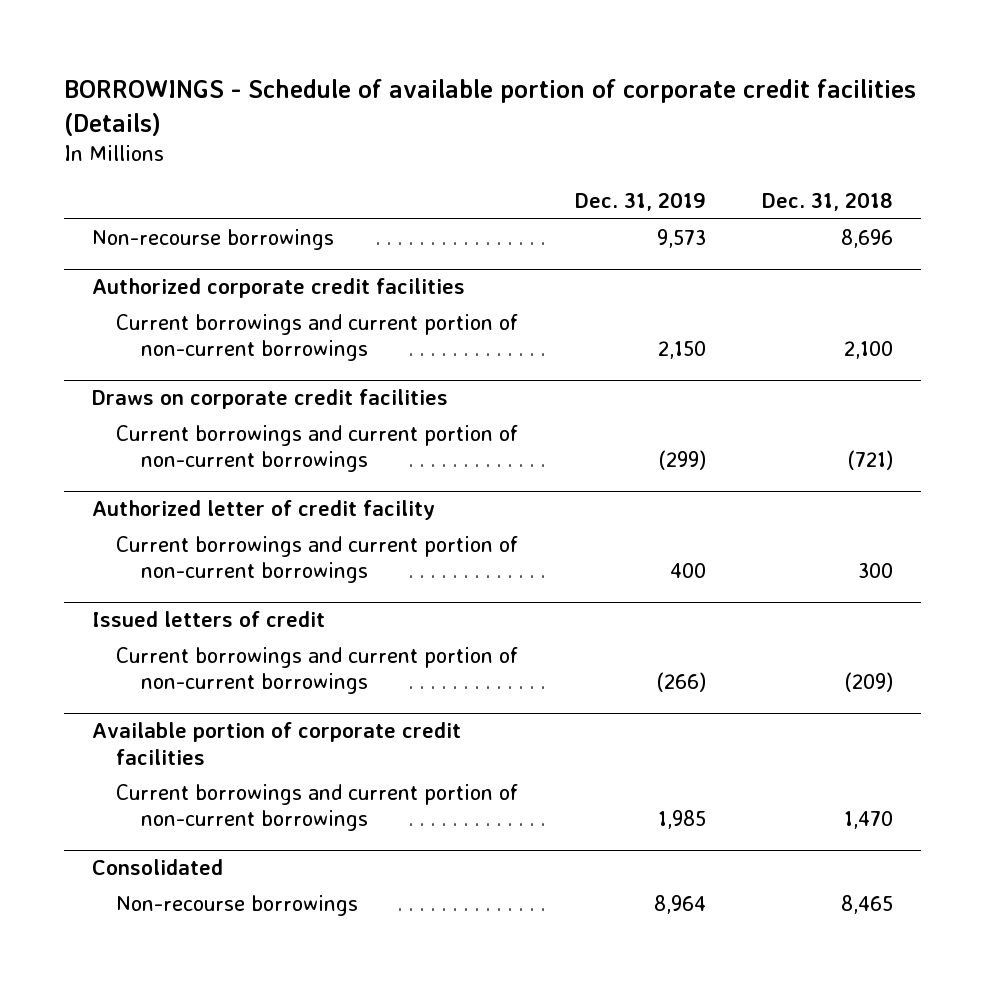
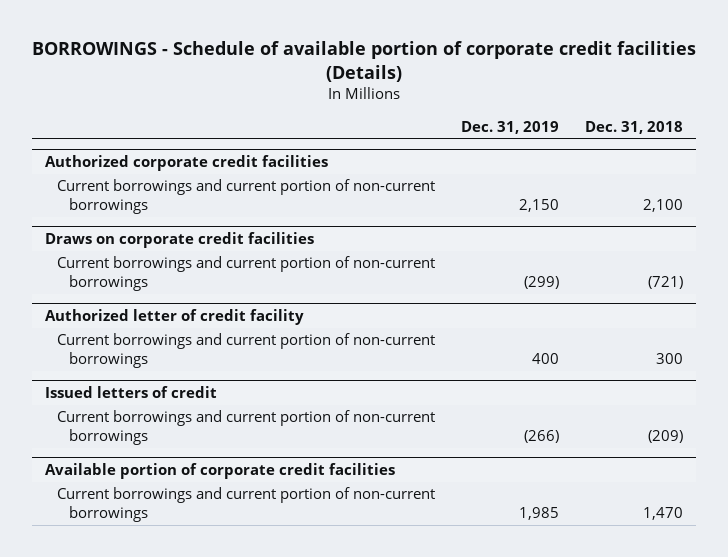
[91,229,334,251] Non-recourse borrowings -> none
[91,859,223,876] Consolidated -> none
[116,895,359,917] Non-recourse borrowings -> none

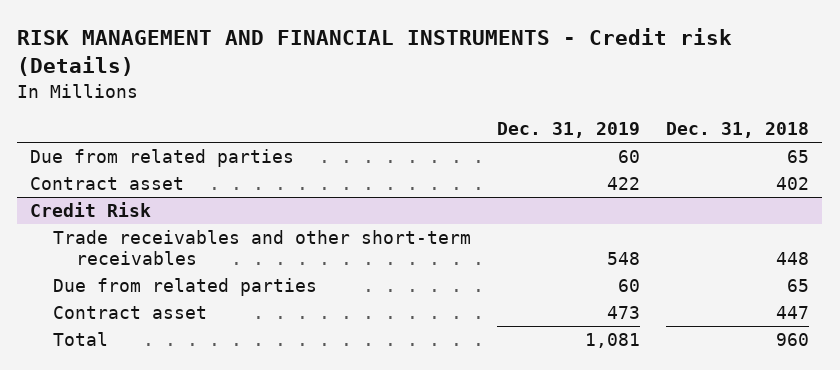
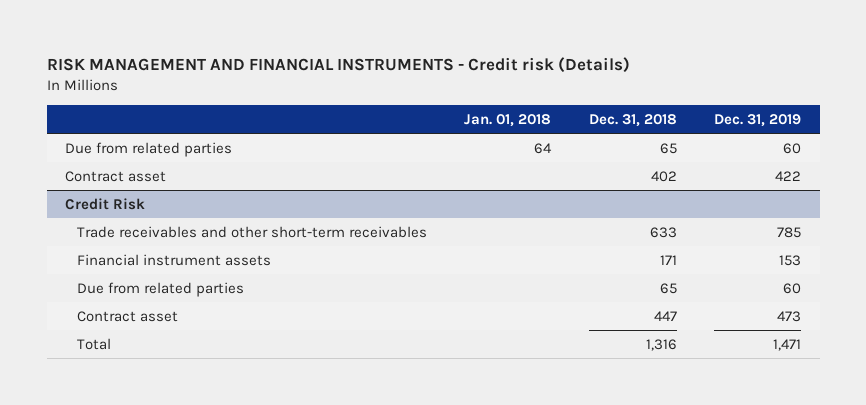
none -> [464,113,552,127] Jan. 01, 2018
[607,252,641,266] 548 -> [777,226,802,238] 785
[776,252,810,266] 448 -> [649,226,677,238] 633
none -> [77,253,272,266] Financial instrument assets
[585,332,641,348] 1,081 -> [773,338,802,351] 1,471
[776,332,810,346] 960 -> [645,338,677,351] 1,316

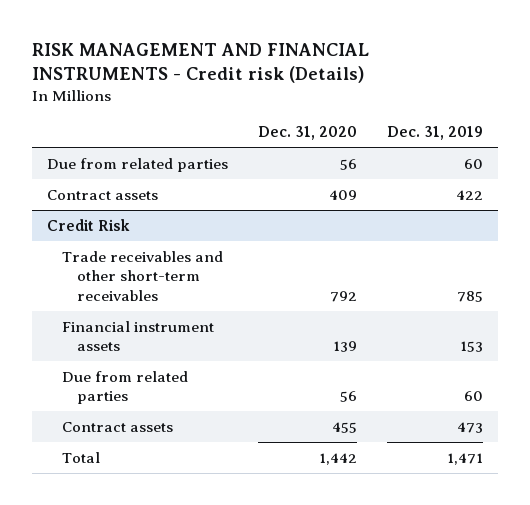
[464,113,552,127] Jan. 01, 2018 -> none
[588,113,677,127] Dec. 31, 2018 -> none
none -> [257,126,357,141] Dec. 31, 2020
[65,170,167,182] Contract asset -> [46,189,158,200] Contract assets
[77,310,179,322] Contract asset -> [61,421,173,432] Contract assets

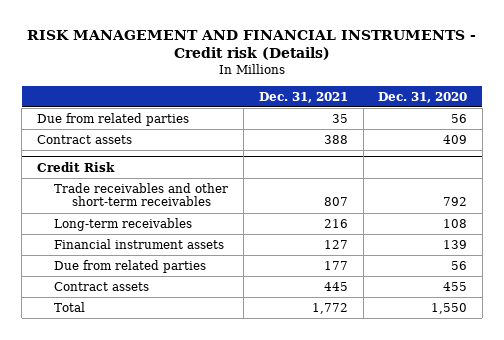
[386,126,483,141] Dec. 31, 2019 -> none
none -> [258,91,348,103] Dec. 31, 2021
none -> [54,217,193,231] Long-term receivables
[318,452,357,465] 1,442 -> [431,302,468,314] 1,550

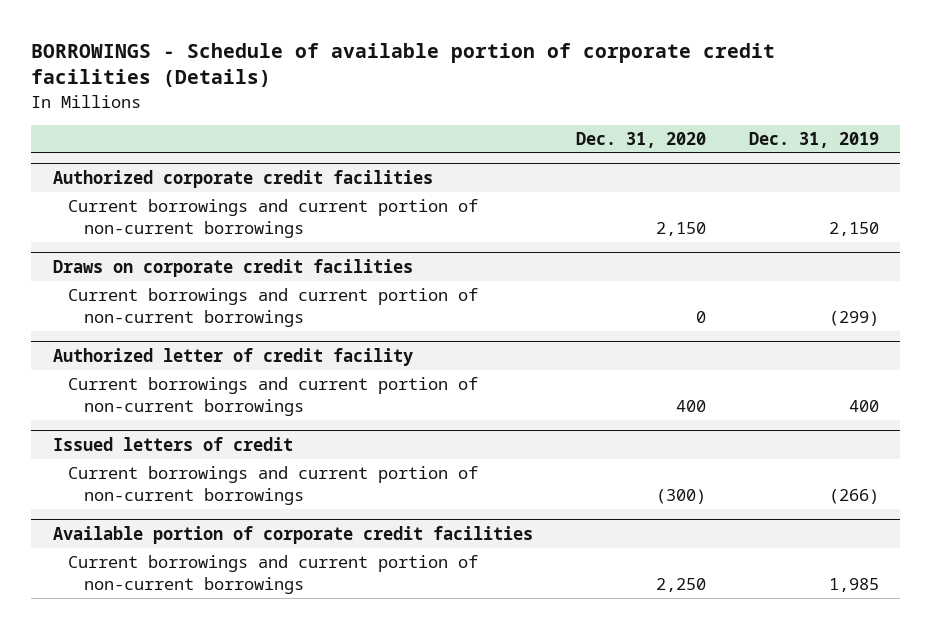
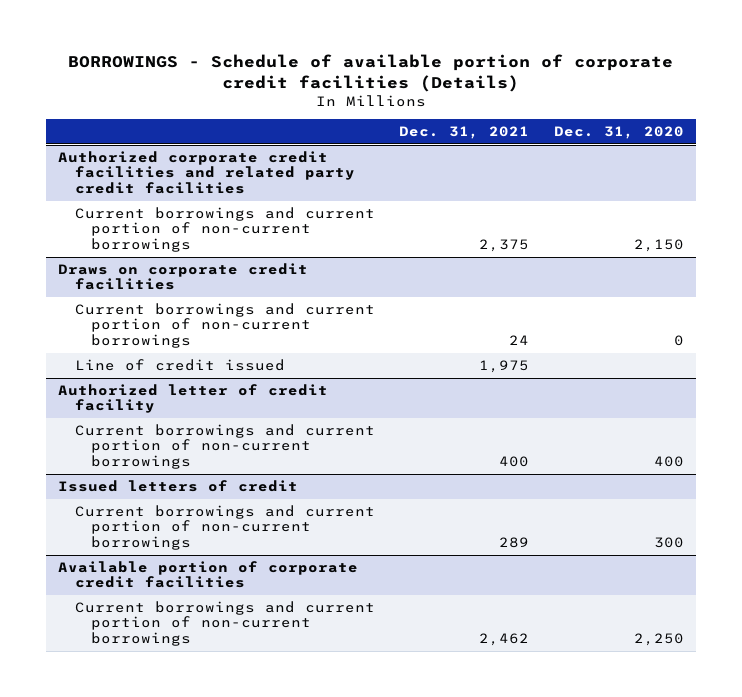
[748,131,879,148] Dec. 31, 2019 -> none
none -> [399,126,530,140] Dec. 31, 2021
[52,170,433,189] Authorized corporate credit facilities -> [58,151,355,194] Authorized corporate credit facilities and related party credit facilities
none -> [74,359,285,372] Line of credit issued
[655,489,706,505] (300) -> [653,536,684,548] 300

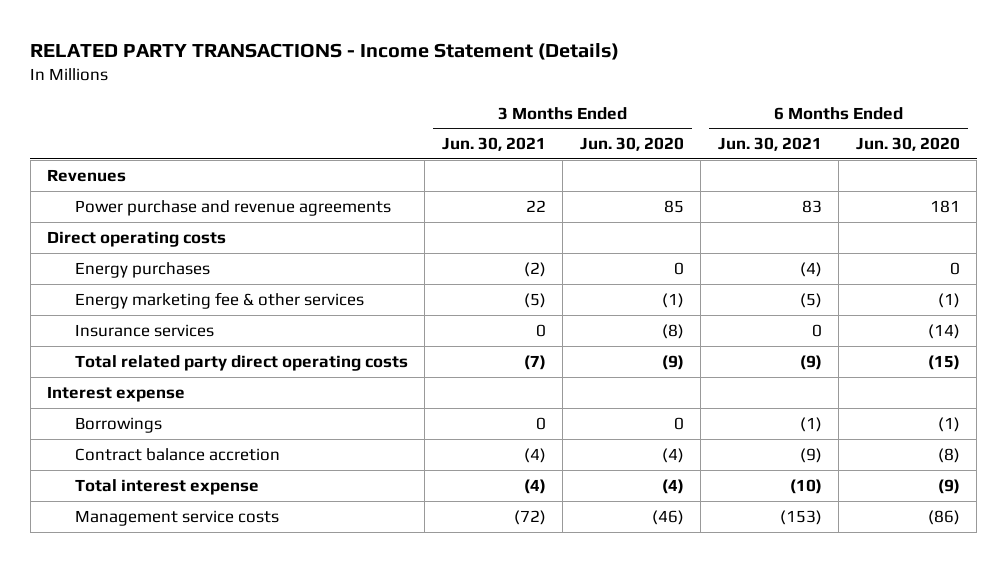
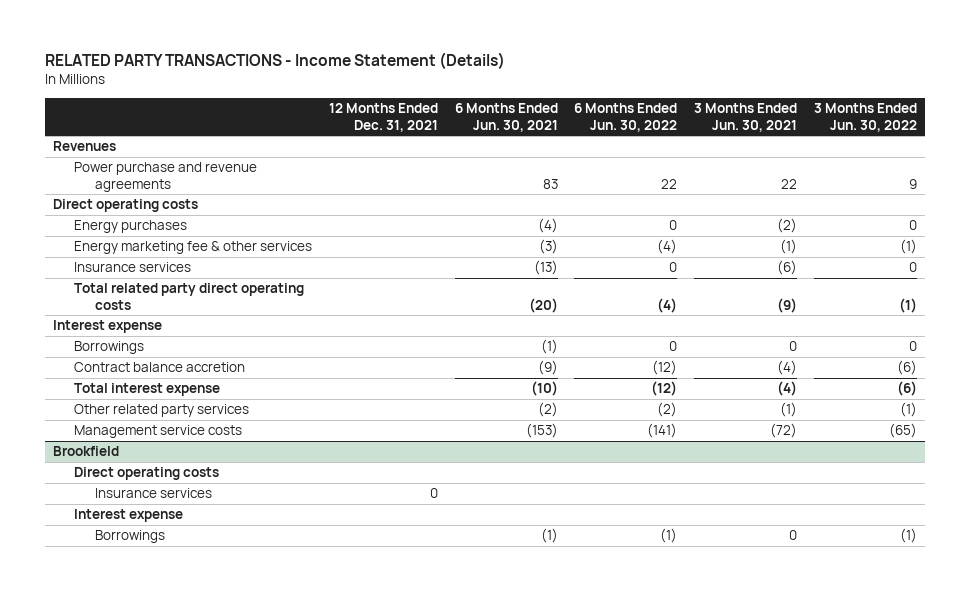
[579,137,684,152] Jun. 30, 2020 -> none
[855,137,960,152] Jun. 30, 2020 -> none
none -> [328,103,438,132] 12 Months Ended Dec. 31, 2021
none -> [574,103,678,132] 6 Months Ended Jun. 30, 2022
none -> [814,103,918,132] 3 Months Ended Jun. 30, 2022
[523,292,546,308] (5) -> [780,239,798,255] (1)
[799,292,822,308] (5) -> [538,239,558,255] (3)
[535,323,546,337] 0 -> [777,260,798,276] (6)
[811,323,822,337] 0 -> [533,260,558,276] (13)
[523,354,546,370] (7) -> [777,297,798,313] (9)
[799,354,822,370] (9) -> [528,297,558,313] (20)
none -> [74,404,250,418] Other related party services
none -> [52,446,119,457] Brookfield
none -> [74,467,220,481] Direct operating costs
none -> [95,488,213,499] Insurance services
none -> [74,509,184,523] Interest expense
none -> [95,530,166,544] Borrowings

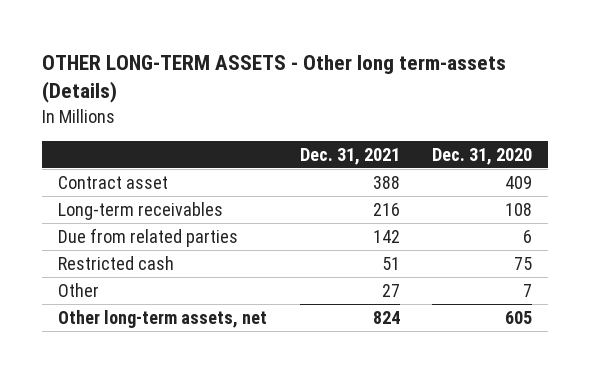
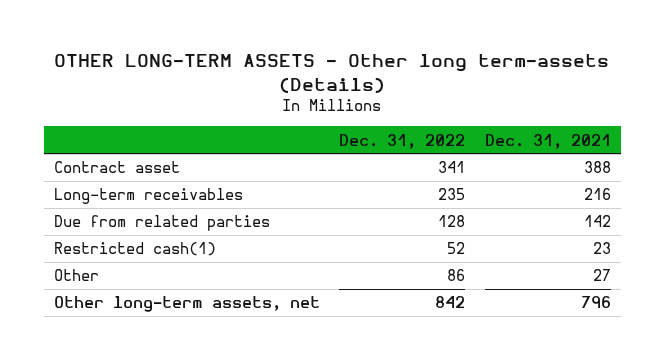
[431,147,532,165] Dec. 31, 2020 -> none
none -> [339,133,466,149] Dec. 31, 2022
[58,255,175,270] Restricted cash -> [53,242,216,257] Restricted cash(1)
[381,256,400,270] 51 -> [593,242,612,255] 23
[372,310,400,324] 824 -> [581,296,612,309] 796

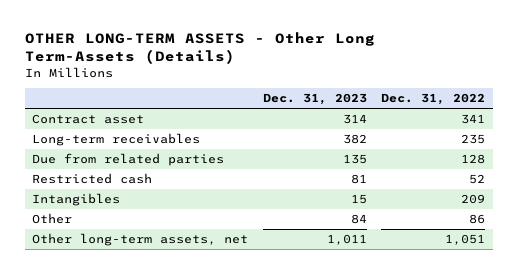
[54,54,610,93] OTHER LONG-TERM ASSETS - Other long term-assets (Details) -> [25,32,376,64] OTHER LONG-TERM ASSETS - Other Long Term-Assets (Details)
[485,133,612,149] Dec. 31, 2021 -> none
none -> [262,93,367,106] Dec. 31, 2023
[53,242,216,257] Restricted cash(1) -> [32,173,153,185] Restricted cash
none -> [32,193,121,207] Intangibles
[435,296,466,309] 842 -> [445,234,486,246] 1,051

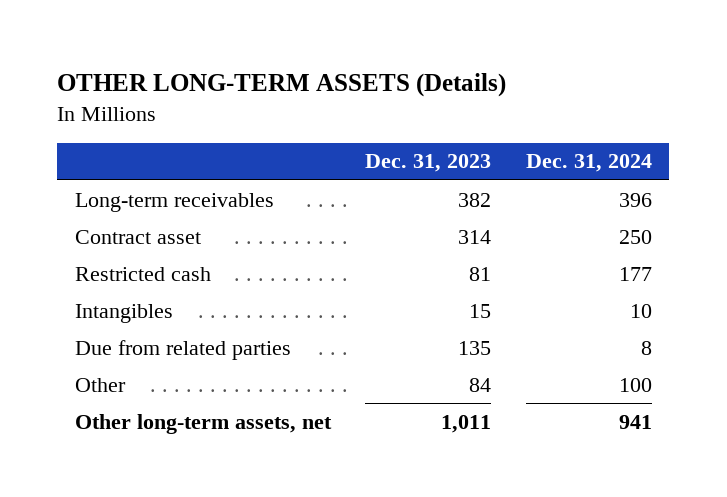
[25,32,376,64] OTHER LONG-TERM ASSETS - Other Long Term-Assets (Details) -> [57,73,507,98] OTHER LONG-TERM ASSETS (Details)
[381,93,486,106] Dec. 31, 2022 -> none
none -> [525,154,652,173] Dec. 31, 2024
[32,114,145,125] Contract asset -> [74,229,201,244] Contract asset
[32,153,225,167] Due from related parties -> [74,339,291,360] Due from related parties

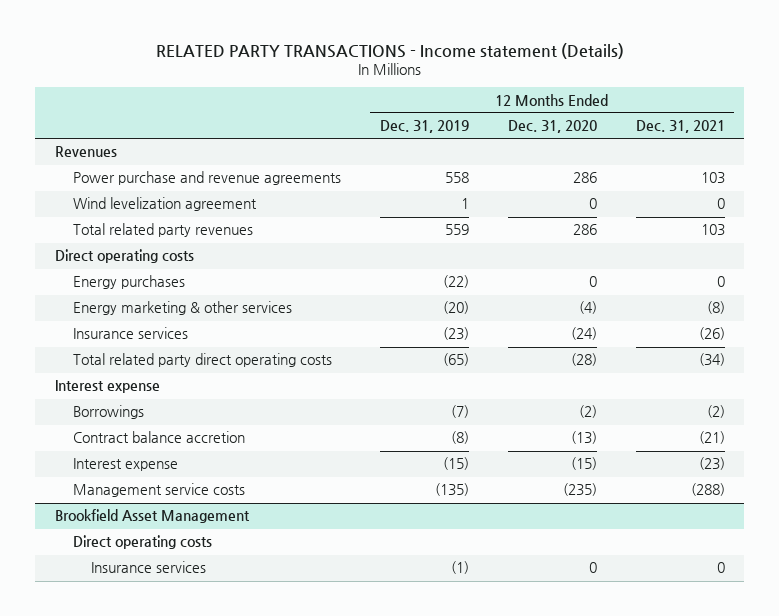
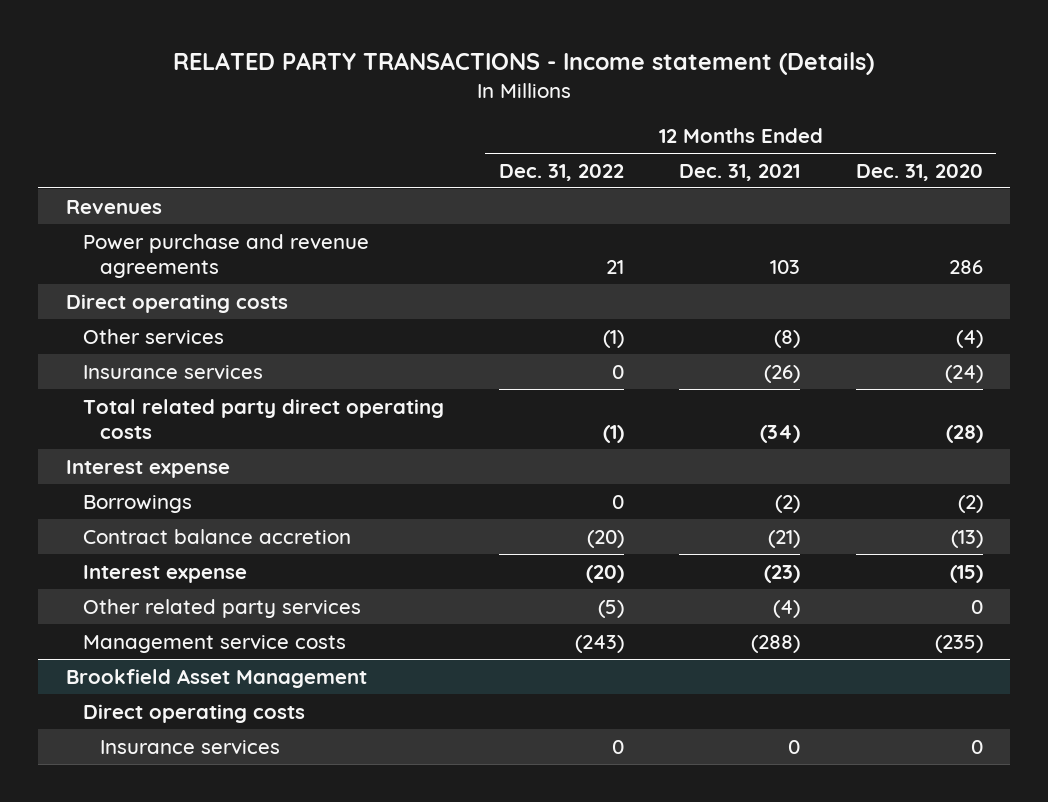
[379,120,469,134] Dec. 31, 2019 -> none
none -> [499,163,625,181] Dec. 31, 2022
[72,197,257,212] Wind levelization agreement -> none
[72,223,253,238] Total related party revenues -> none
[72,275,185,290] Energy purchases -> none
[72,301,292,316] Energy marketing & other services -> [83,328,225,344] Other services
none -> [83,598,362,618] Other related party services

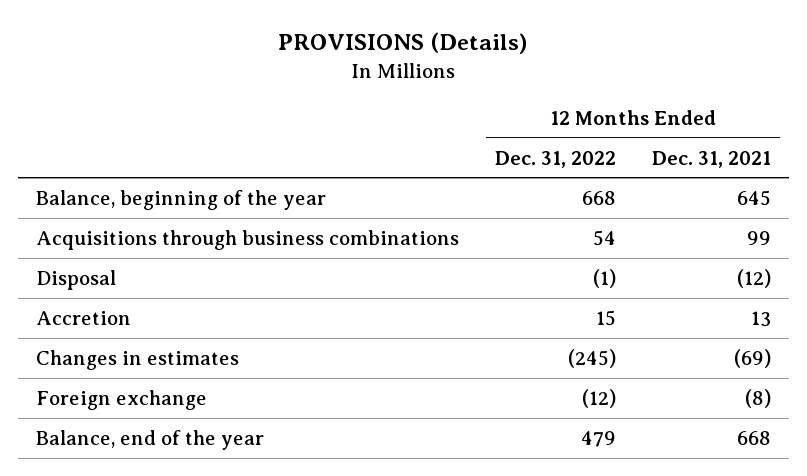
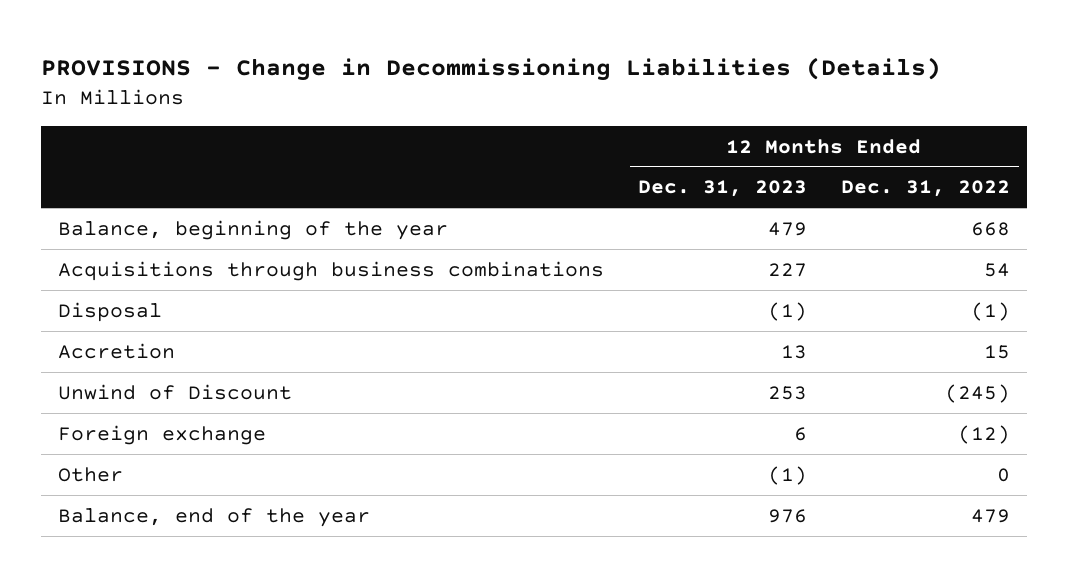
[278,31,528,54] PROVISIONS (Details) -> [41,56,942,81] PROVISIONS - Change in Decommissioning Liabilities (Details)
[651,150,771,168] Dec. 31, 2021 -> none
none -> [638,180,808,198] Dec. 31, 2023
[35,349,239,370] Changes in estimates -> [58,383,293,400] Unwind of Discount
none -> [58,466,124,482] Other

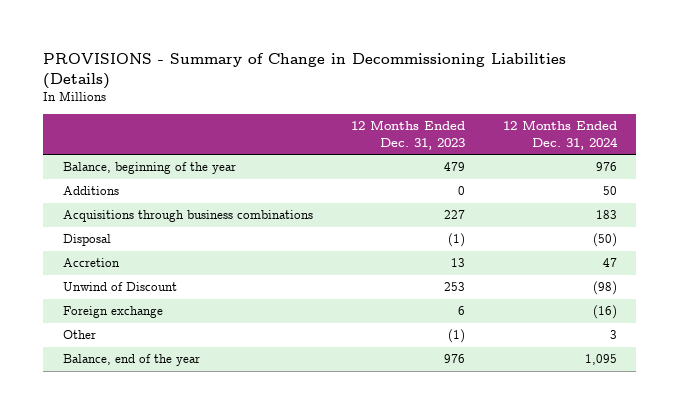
[41,56,942,81] PROVISIONS - Change in Decommissioning Liabilities (Details) -> [43,52,567,89] PROVISIONS - Summary of Change in Decommissioning Liabilities (Details)
[841,180,1011,198] Dec. 31, 2022 -> none
none -> [502,120,618,150] 12 Months Ended Dec. 31, 2024
none -> [62,186,119,196] Additions

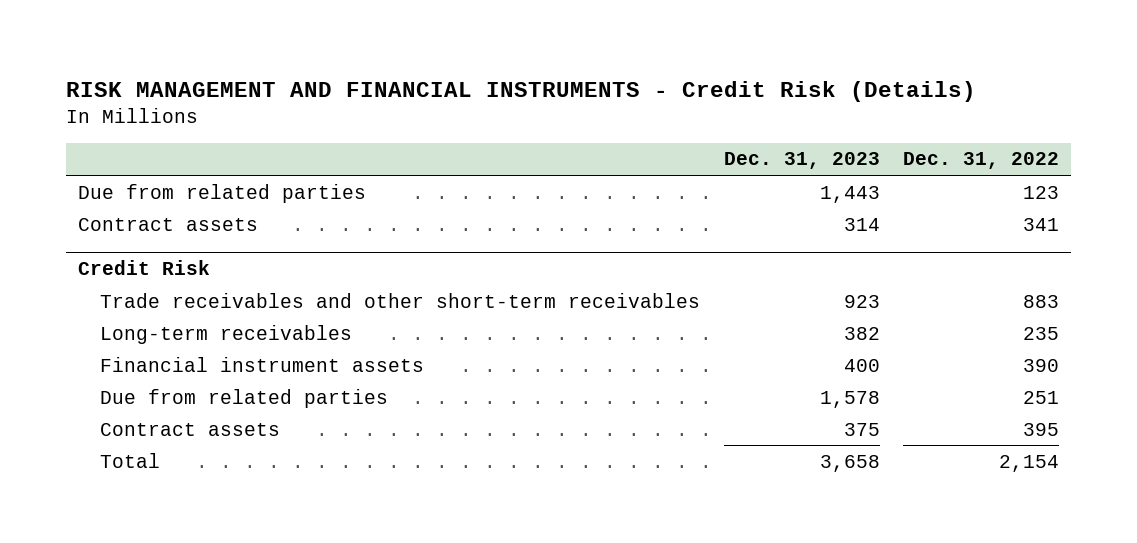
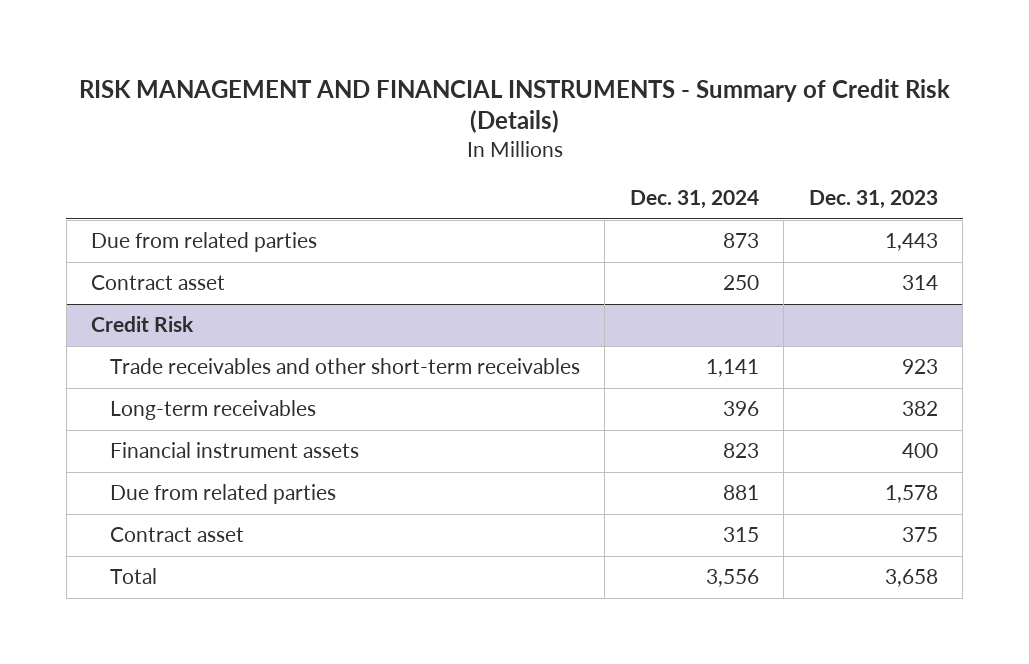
[66,80,977,102] RISK MANAGEMENT AND FINANCIAL INSTRUMENTS - Credit Risk (Details) -> [78,78,950,134] RISK MANAGEMENT AND FINANCIAL INSTRUMENTS - Summary of Credit Risk (Details)
[902,152,1059,170] Dec. 31, 2022 -> none
none -> [629,190,759,210] Dec. 31, 2024
[77,217,258,231] Contract assets -> [91,275,226,291] Contract asset
[100,422,281,436] Contract assets -> [109,527,244,543] Contract asset

